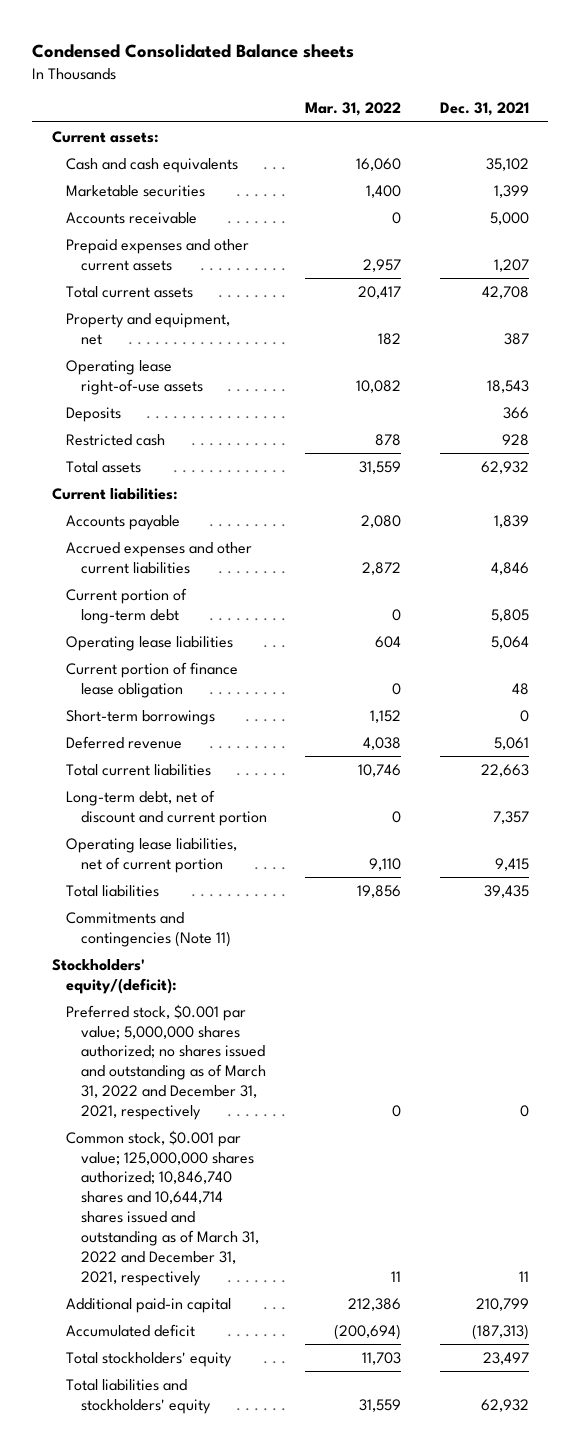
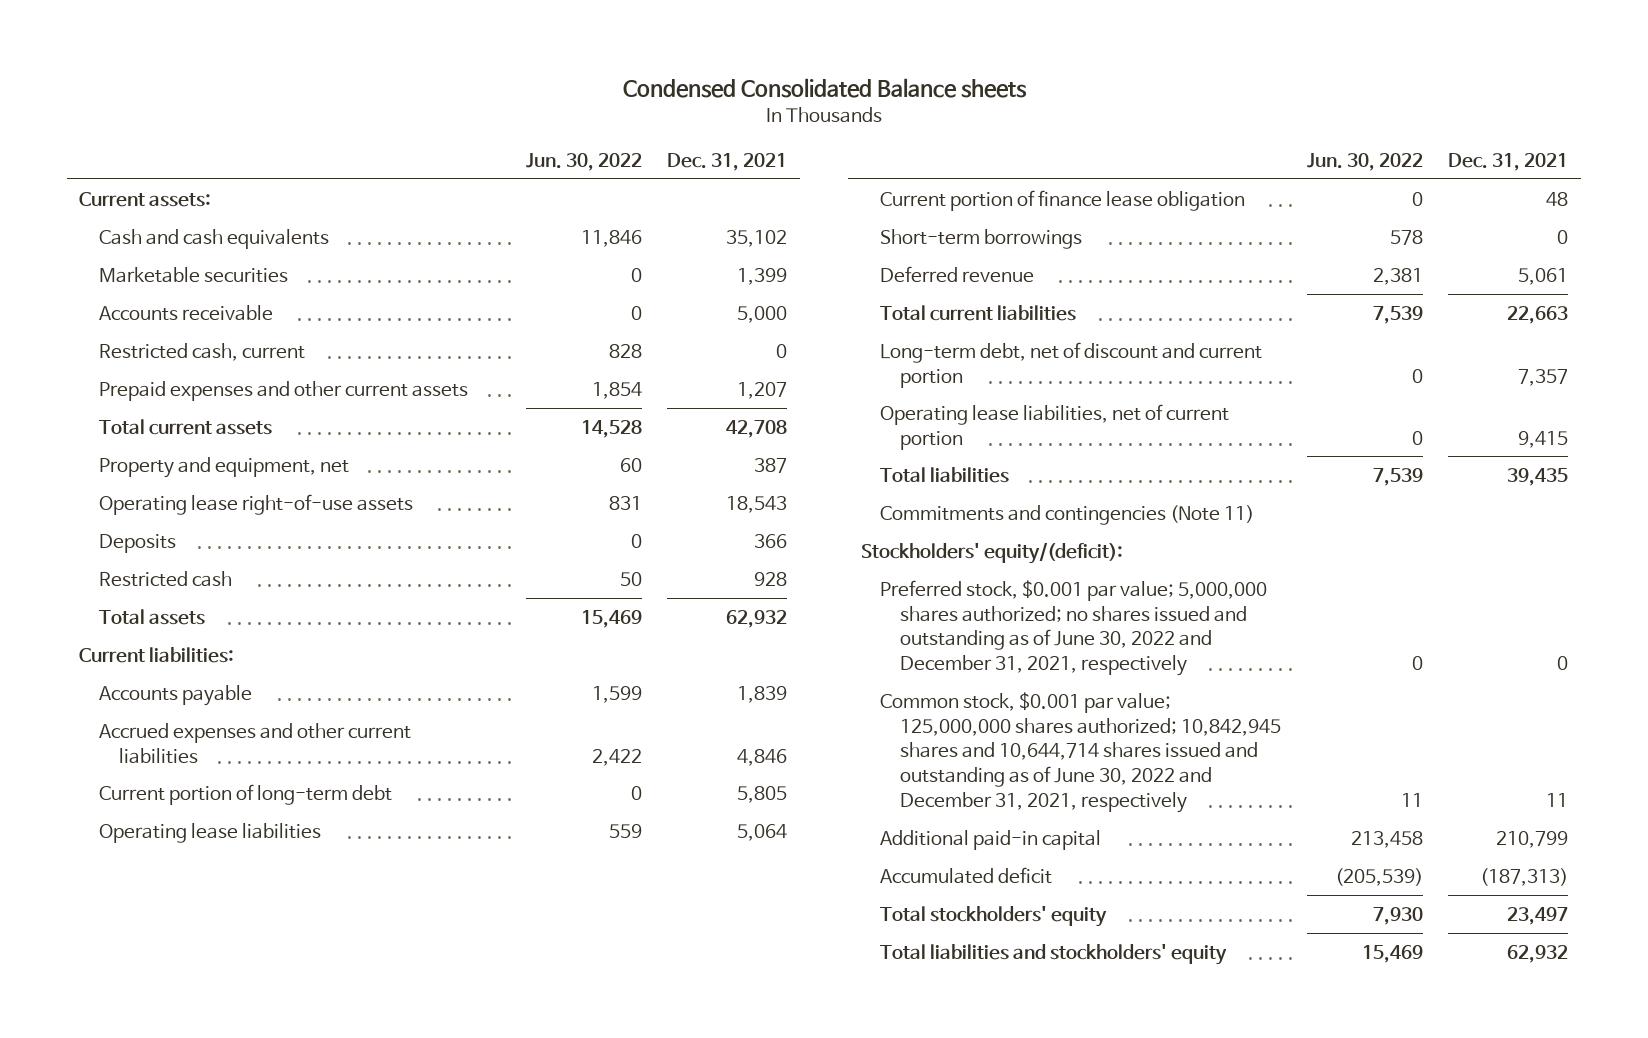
[305,102,402,117] Mar. 31, 2022 -> none
none -> [525,152,642,171] Jun. 30, 2022
none -> [99,342,306,361] Restricted cash, current
[66,1003,266,1120] Preferred stock, $0.001 par value; 5,000,000 shares authorized; no shares issued and outstanding as of March 31, 2022 and December 31, 2021, respectively -> [880,579,1268,677] Preferred stock, $0.001 par value; 5,000,000 shares authorized; no shares issued and outstanding as of June 30, 2022 and December 31, 2021, respectively
[66,1129,259,1286] Common stock, $0.001 par value; 125,000,000 shares authorized; 10,846,740 shares and 10,644,714 shares issued and outstanding as of March 31, 2022 and December 31, 2021, respectively -> [880,691,1282,813] Common stock, $0.001 par value; 125,000,000 shares authorized; 10,842,945 shares and 10,644,714 shares issued and outstanding as of June 30, 2022 and December 31, 2021, respectively

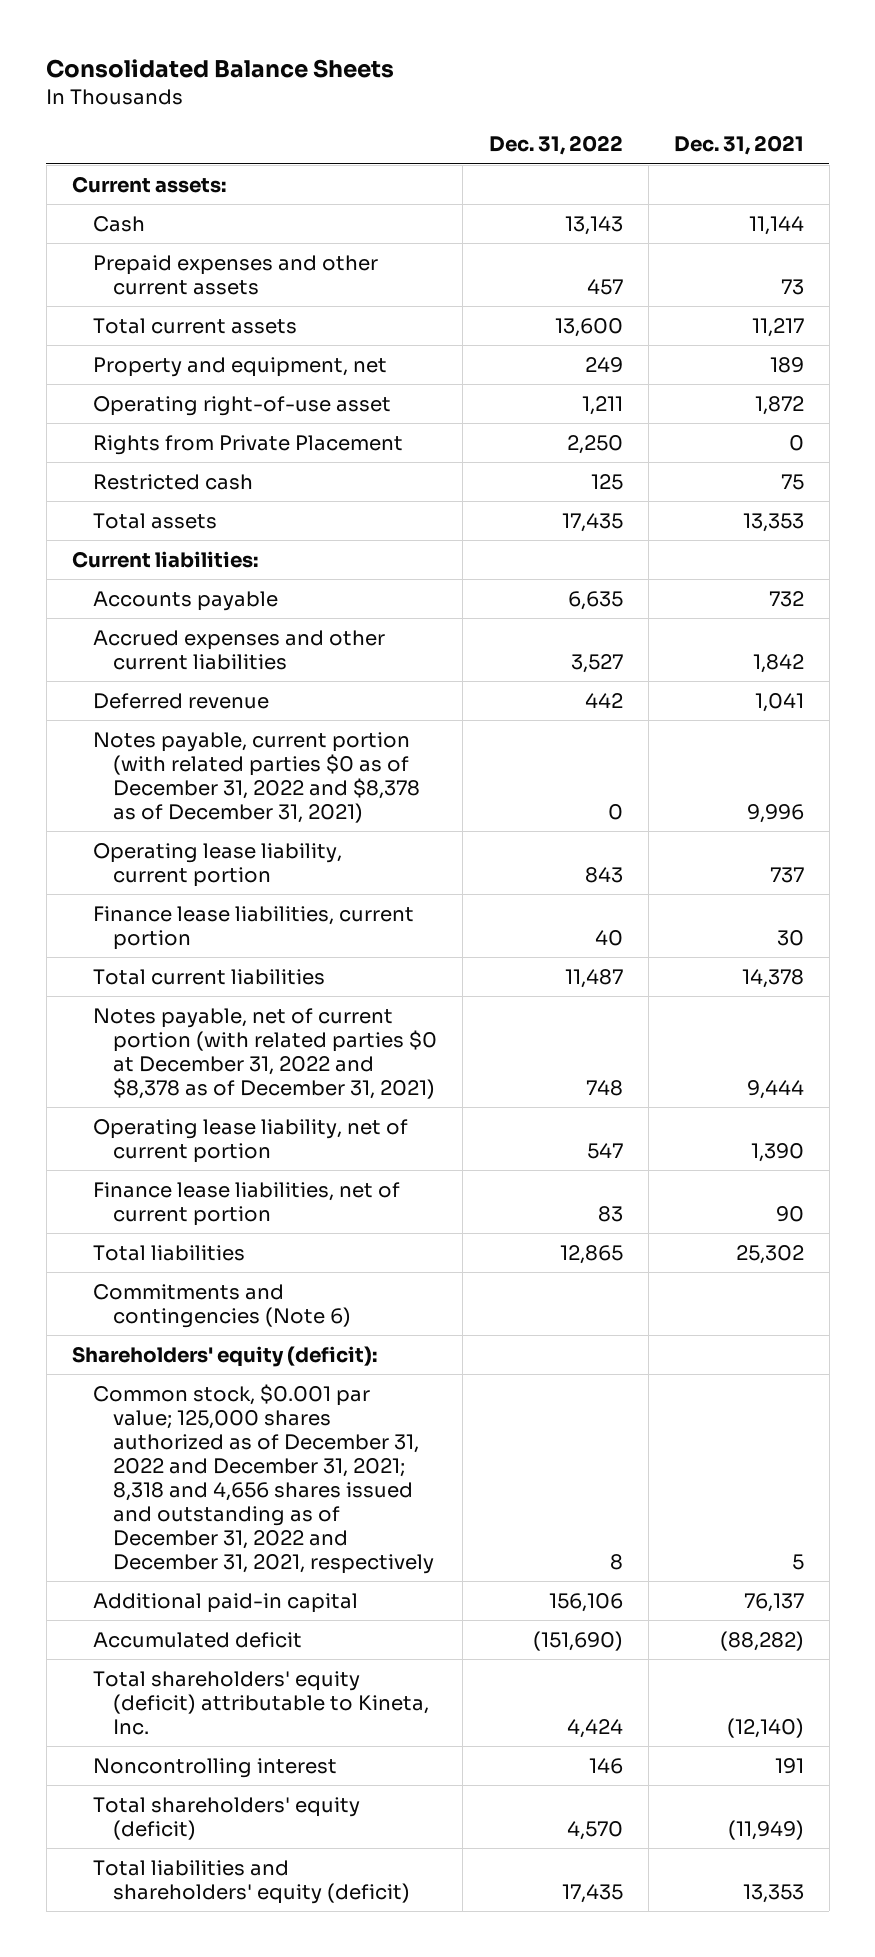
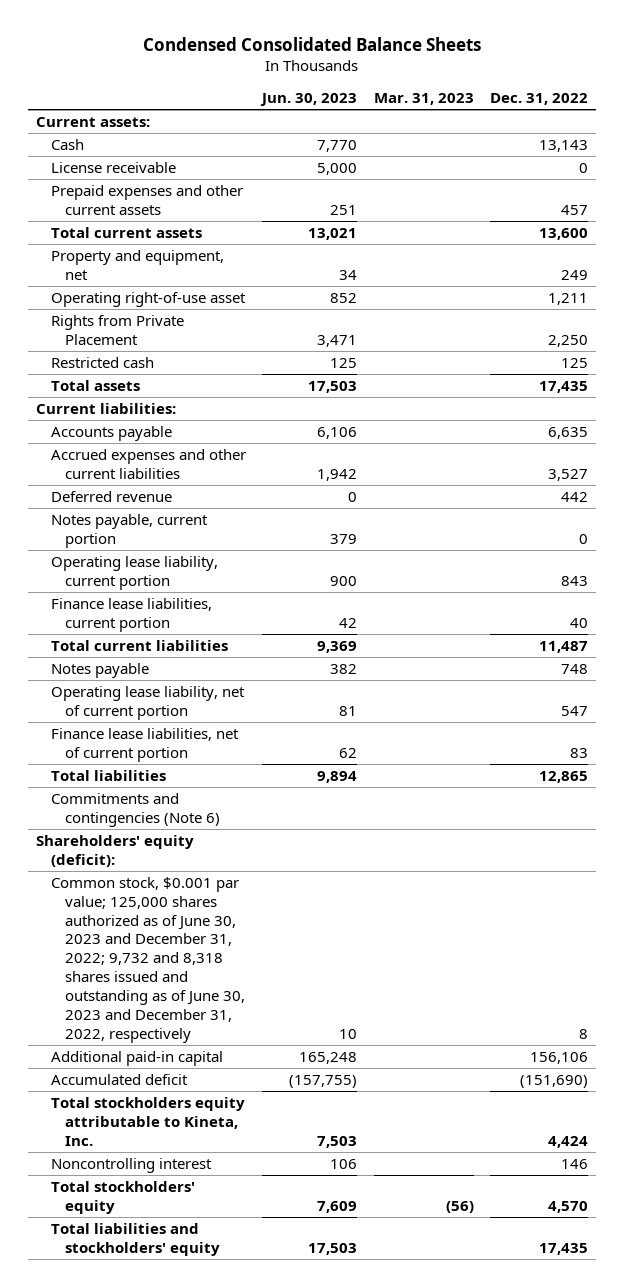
[46,59,395,79] Consolidated Balance Sheets -> [143,37,482,52] Condensed Consolidated Balance Sheets
[673,135,804,156] Dec. 31, 2021 -> none
none -> [260,92,358,106] Jun. 30, 2023
none -> [373,92,474,105] Mar. 31, 2023
none -> [50,161,176,173] License receivable
[92,732,421,823] Notes payable, current portion (with related parties $0 as of December 31, 2022 and $8,378 as of December 31, 2021) -> [50,513,208,548] Notes payable, current portion
[92,1008,438,1099] Notes payable, net of current portion (with related parties $0 at December 31, 2022 and $8,378 as of December 31, 2021) -> [50,662,149,678] Notes payable
[92,1384,435,1574] Common stock, $0.001 par value; 125,000 shares authorized as of December 31, 2022 and December 31, 2021; 8,318 and 4,656 shares issued and outstanding as of December 31, 2022 and December 31, 2021, respectively -> [50,876,246,1043] Common stock, $0.001 par value; 125,000 shares authorized as of June 30, 2023 and December 31, 2022; 9,732 and 8,318 shares issued and outstanding as of June 30, 2023 and December 31, 2022, respectively
[92,1671,430,1735] Total shareholders' equity (deficit) attributable to Kineta, Inc. -> [50,1096,245,1146] Total stockholders equity attributable to Kineta, Inc.
[92,1797,360,1840] Total shareholders' equity (deficit) -> [50,1180,195,1214] Total stockholders' equity
[92,1860,411,1904] Total liabilities and shareholders' equity (deficit) -> [50,1222,221,1256] Total liabilities and stockholders' equity

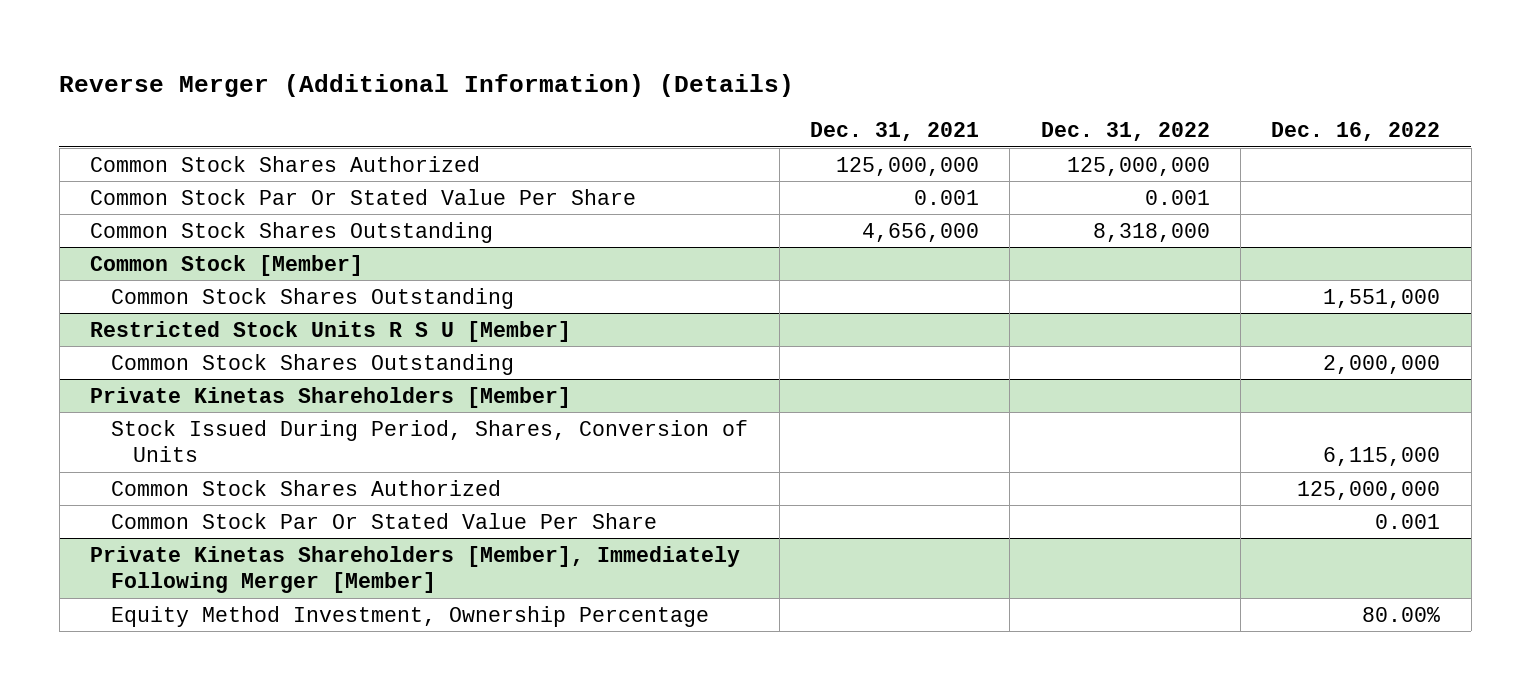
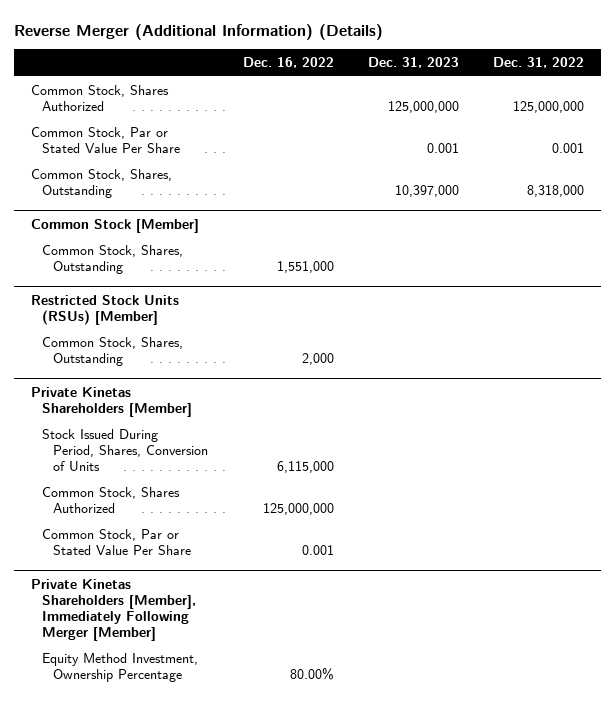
[810,122,980,142] Dec. 31, 2021 -> none
none -> [367,57,459,69] Dec. 31, 2023
[90,155,481,172] Common Stock Shares Authorized -> [31,84,170,111] Common Stock, Shares Authorized
[90,188,637,205] Common Stock Par Or Stated Value Per Share -> [31,126,181,153] Common Stock, Par or Stated Value Per Share
[90,221,494,243] Common Stock Shares Outstanding -> [31,168,173,198] Common Stock, Shares, Outstanding
[111,287,515,309] Common Stock Shares Outstanding -> [42,244,184,274] Common Stock, Shares, Outstanding
[90,320,572,342] Restricted Stock Units R S U [Member] -> [31,294,180,325] Restricted Stock Units (RSUs) [Member]
[111,353,515,375] Common Stock Shares Outstanding -> [42,336,184,366] Common Stock, Shares, Outstanding
[1323,354,1441,374] 2,000,000 -> [301,352,334,365] 2,000
[111,479,502,496] Common Stock Shares Authorized -> [42,486,181,513] Common Stock, Shares Authorized
[111,512,658,529] Common Stock Par Or Stated Value Per Share -> [42,528,192,555] Common Stock, Par or Stated Value Per Share

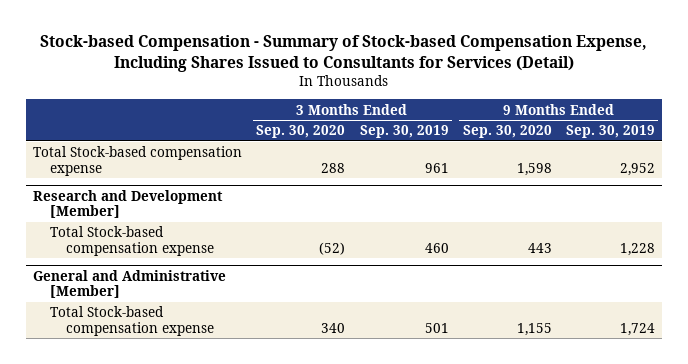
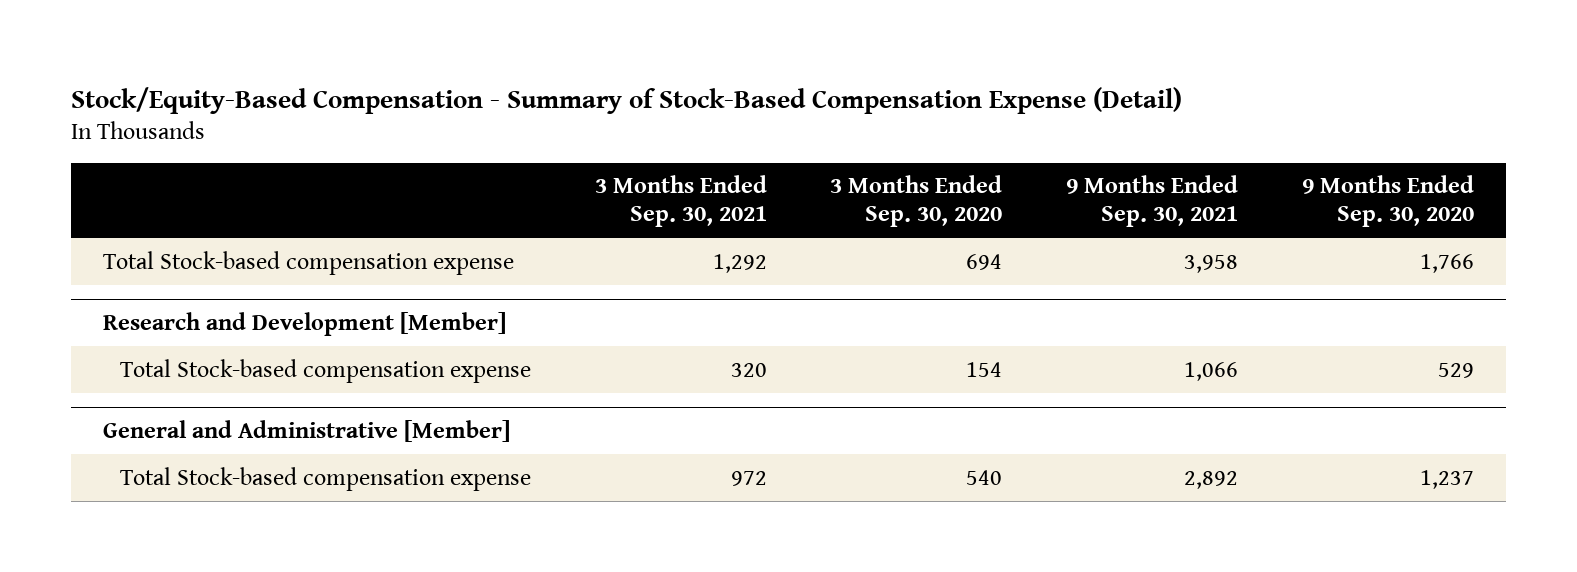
[40,35,648,72] Stock-based Compensation - Summary of Stock-based Compensation Expense, Including Shares Issued to Consultants for Services (Detail) -> [71,86,1183,114] Stock/Equity-Based Compensation - Summary of Stock-Based Compensation Expense (Detail)
[359,125,449,139] Sep. 30, 2019 -> none
[565,125,655,139] Sep. 30, 2019 -> none
none -> [594,175,767,228] 3 Months Ended Sep. 30, 2021
none -> [1066,175,1239,228] 9 Months Ended Sep. 30, 2021
[321,162,346,173] 288 -> [966,253,1003,270] 694
[516,162,552,176] 1,598 -> [1419,253,1474,273] 1,766
[319,241,346,255] (52) -> [966,361,1003,377] 154
[527,242,552,253] 443 -> [1437,362,1474,378] 529
[321,322,346,333] 340 -> [966,469,1003,485] 540
[516,322,552,336] 1,155 -> [1419,469,1474,489] 1,237

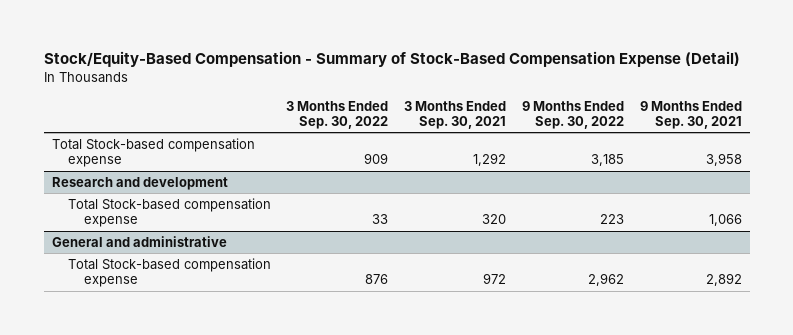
[830,175,1003,228] 3 Months Ended Sep. 30, 2020 -> none
[1301,175,1474,228] 9 Months Ended Sep. 30, 2020 -> none
none -> [286,100,389,129] 3 Months Ended Sep. 30, 2022
none -> [522,100,625,129] 9 Months Ended Sep. 30, 2022
[103,311,507,336] Research and Development [Member] -> [51,176,228,190] Research and development
[103,419,511,442] General and Administrative [Member] -> [51,235,227,247] General and administrative

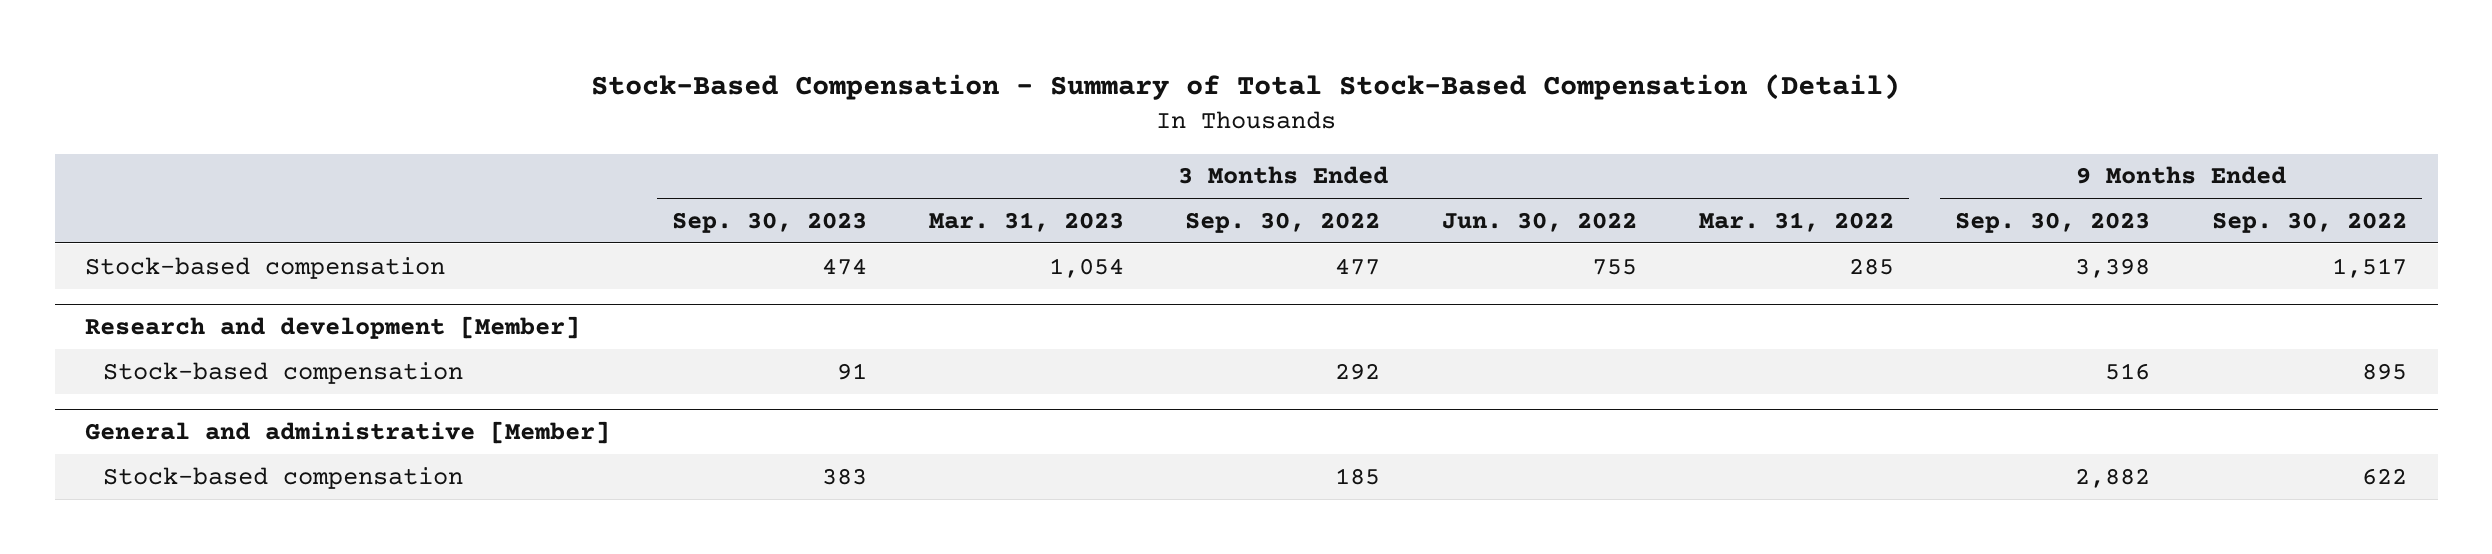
[43,50,740,67] Stock/Equity-Based Compensation - Summary of Stock-Based Compensation Expense (Detail) -> [591,74,1901,101] Stock-Based Compensation - Summary of Total Stock-Based Compensation (Detail)
[404,100,507,129] 3 Months Ended Sep. 30, 2021 -> none
[639,100,742,129] 9 Months Ended Sep. 30, 2021 -> none
none -> [672,211,868,233] Sep. 30, 2023
none -> [928,211,1124,232] Mar. 31, 2023
none -> [1442,211,1638,232] Jun. 30, 2022
none -> [1698,211,1894,232] Mar. 31, 2022
none -> [1955,211,2151,233] Sep. 30, 2023
[51,137,255,168] Total Stock-based compensation expense -> [85,256,446,279] Stock-based compensation
[364,153,389,165] 909 -> [1335,257,1381,275] 477
[591,154,625,167] 3,185 -> [2332,257,2408,278] 1,517
[51,176,228,190] Research and development -> [85,315,581,339] Research and development [Member]
[67,197,271,228] Total Stock-based compensation expense -> [103,361,464,384] Stock-based compensation
[372,214,389,225] 33 -> [1335,362,1381,380] 292
[600,214,625,225] 223 -> [2362,362,2408,380] 895
[51,235,227,247] General and administrative -> [85,420,611,444] General and administrative [Member]
[67,257,271,288] Total Stock-based compensation expense -> [103,466,464,489] Stock-based compensation
[365,274,389,285] 876 -> [1335,467,1381,485] 185
[588,273,625,287] 2,962 -> [2362,467,2408,485] 622

